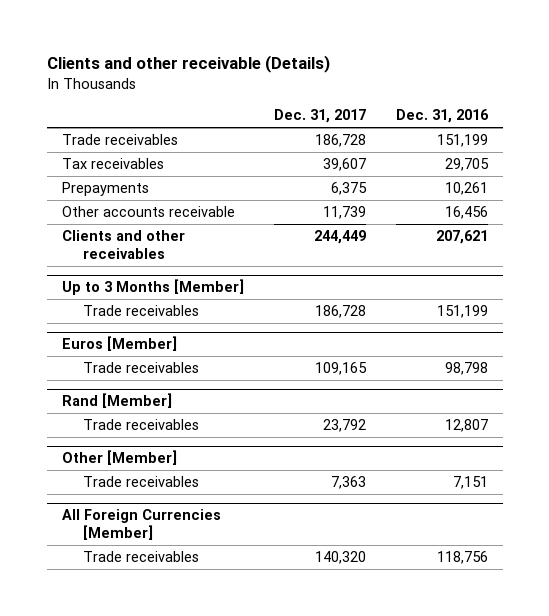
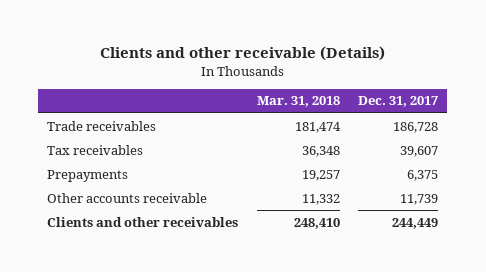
[395,109,489,124] Dec. 31, 2016 -> none
none -> [256,96,340,108] Mar. 31, 2018
[61,279,244,296] Up to 3 Months [Member] -> none
[83,305,200,317] Trade receivables -> none
[61,336,177,352] Euros [Member] -> none
[83,362,200,374] Trade receivables -> none
[61,393,172,409] Rand [Member] -> none
[83,419,200,431] Trade receivables -> none
[61,450,177,466] Other [Member] -> none
[83,476,200,488] Trade receivables -> none
[61,509,221,541] All Foreign Currencies [Member] -> none
[83,551,200,563] Trade receivables -> none

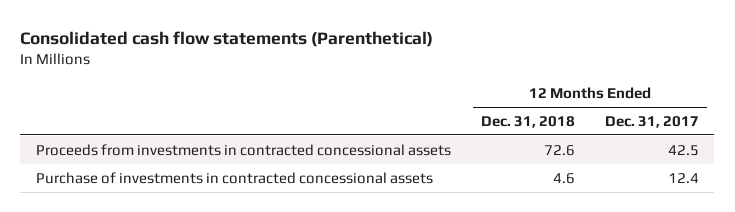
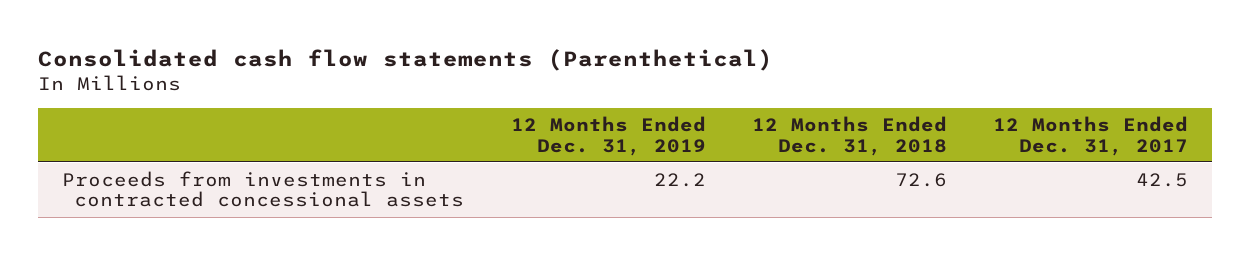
none -> [510,115,706,156] 12 Months Ended Dec. 31, 2019
[35,171,433,184] Purchase of investments in contracted concessional assets -> none

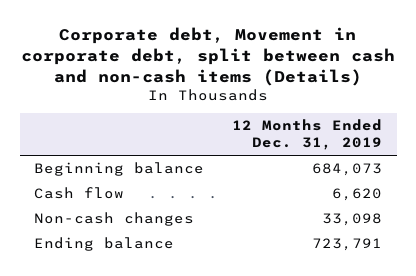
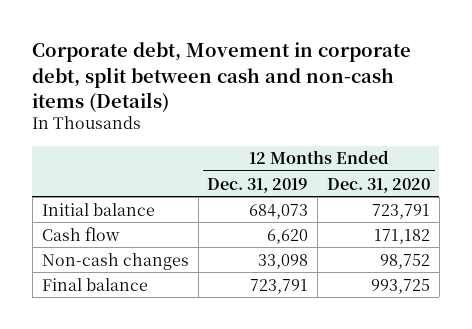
none -> [327,177,431,193] Dec. 31, 2020
[33,162,204,177] Beginning balance -> [41,202,155,216] Initial balance
[33,237,174,252] Ending balance -> [41,277,148,291] Final balance

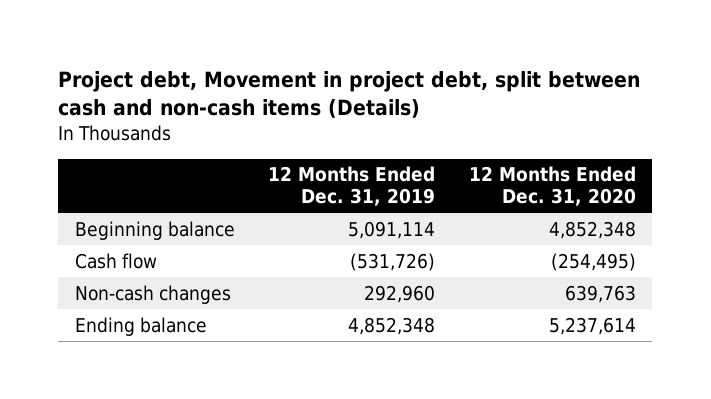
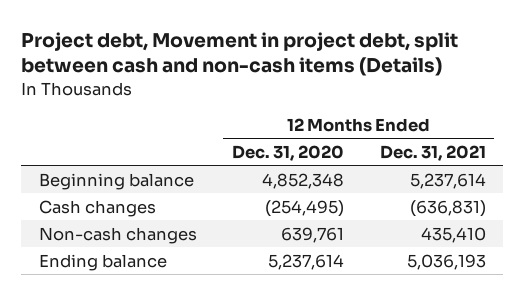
[268,166,436,206] 12 Months Ended Dec. 31, 2019 -> none
none -> [379,144,486,161] Dec. 31, 2021
[75,252,158,269] Cash flow -> [38,199,156,217] Cash changes
[564,284,636,303] 639,763 -> [281,226,345,243] 639,761

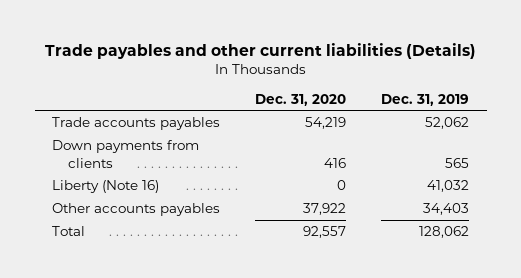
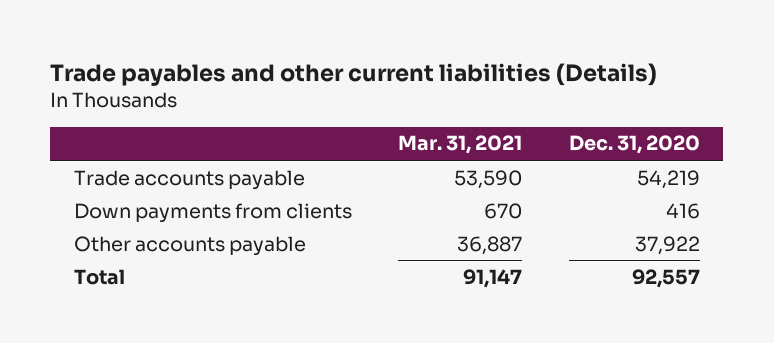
[381,93,470,106] Dec. 31, 2019 -> none
none -> [398,135,523,155] Mar. 31, 2021
[52,117,221,131] Trade accounts payables -> [73,169,305,190] Trade accounts payable
[52,180,160,194] Liberty (Note 16) -> none
[52,203,221,217] Other accounts payables -> [73,235,306,256] Other accounts payable

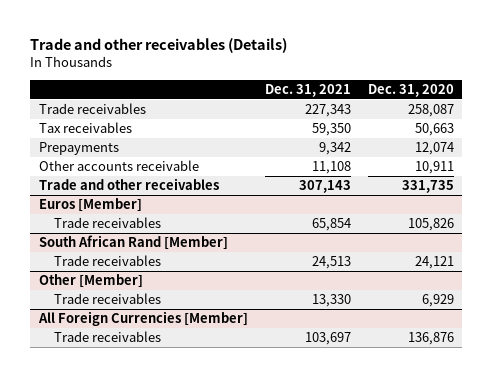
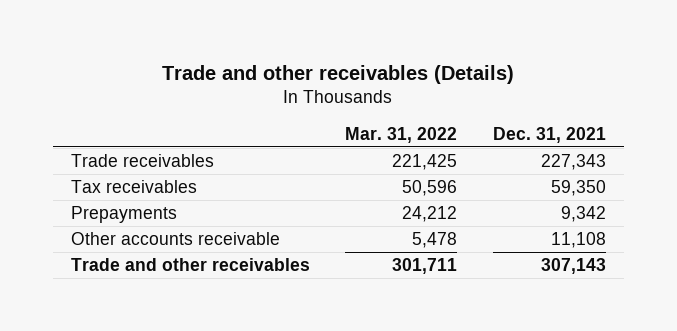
[367,84,454,98] Dec. 31, 2020 -> none
none -> [345,126,458,143] Mar. 31, 2022
[38,198,142,213] Euros [Member] -> none
[53,217,161,229] Trade receivables -> none
[38,235,228,251] South African Rand [Member] -> none
[53,255,161,267] Trade receivables -> none
[38,274,143,289] Other [Member] -> none
[53,293,161,305] Trade receivables -> none
[37,311,248,327] All Foreign Currencies [Member] -> none
[53,331,161,343] Trade receivables -> none

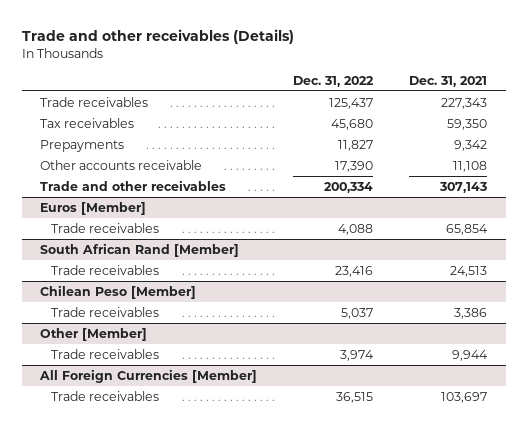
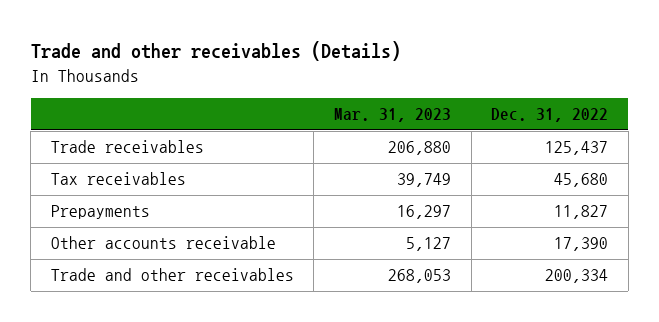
[409,75,488,87] Dec. 31, 2021 -> none
none -> [334,108,452,123] Mar. 31, 2023
[40,201,147,215] Euros [Member] -> none
[51,222,160,233] Trade receivables -> none
[40,242,240,257] South African Rand [Member] -> none
[51,264,160,275] Trade receivables -> none
[40,284,197,299] Chilean Peso [Member] -> none
[51,306,160,317] Trade receivables -> none
[40,327,148,341] Other [Member] -> none
[51,348,160,359] Trade receivables -> none
[39,368,258,383] All Foreign Currencies [Member] -> none
[51,390,160,401] Trade receivables -> none

